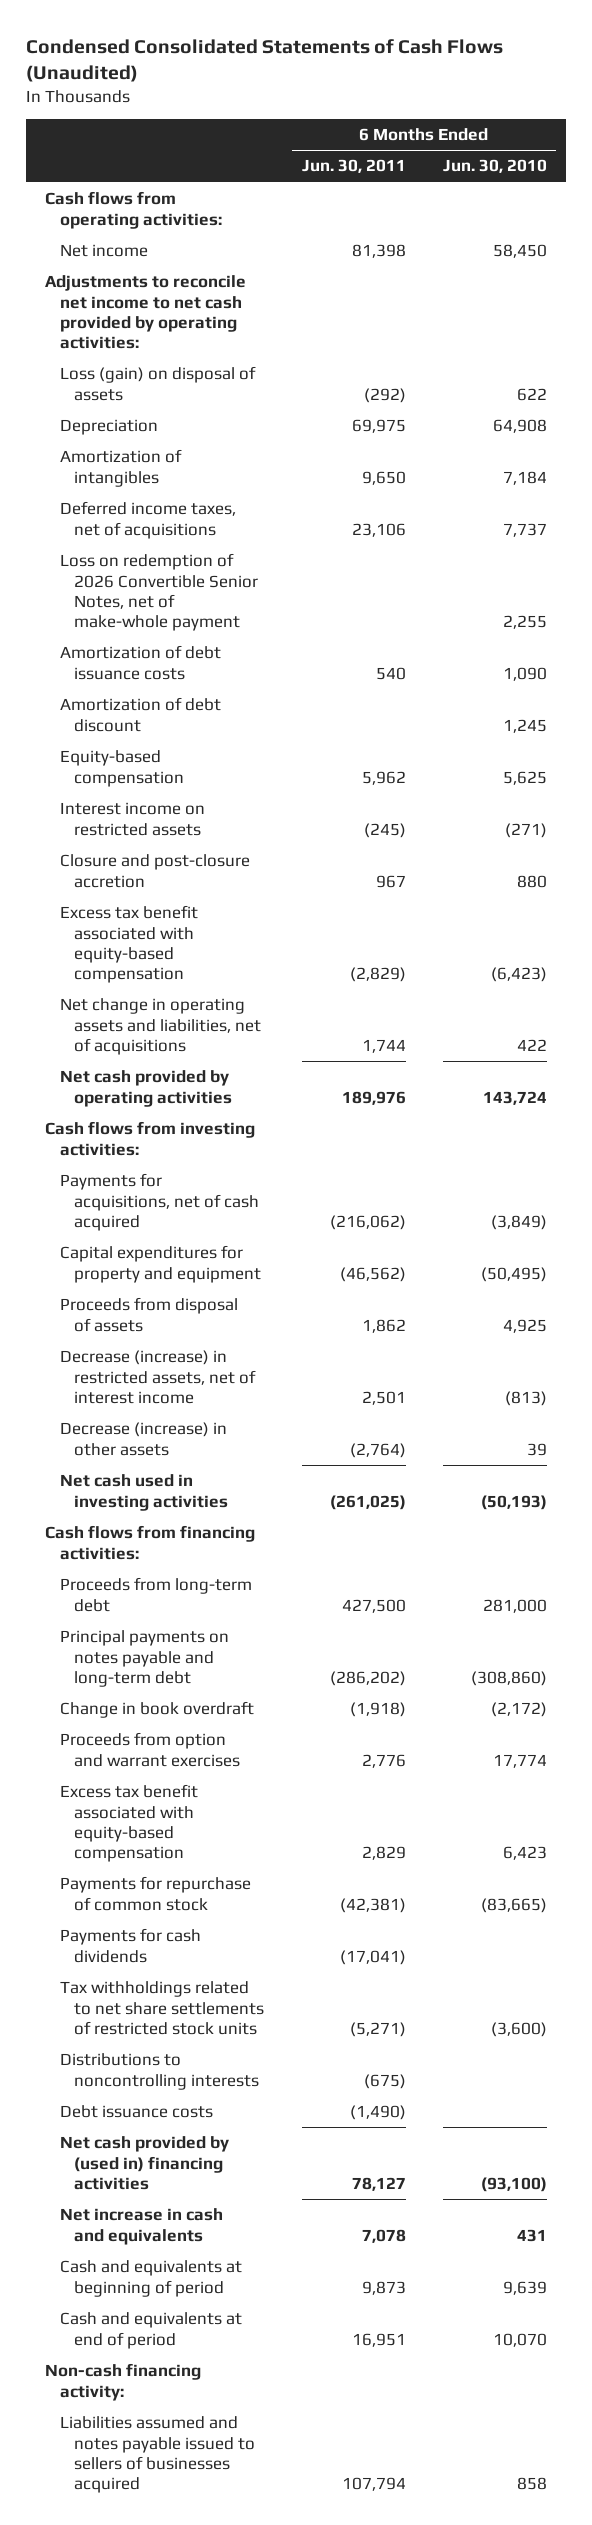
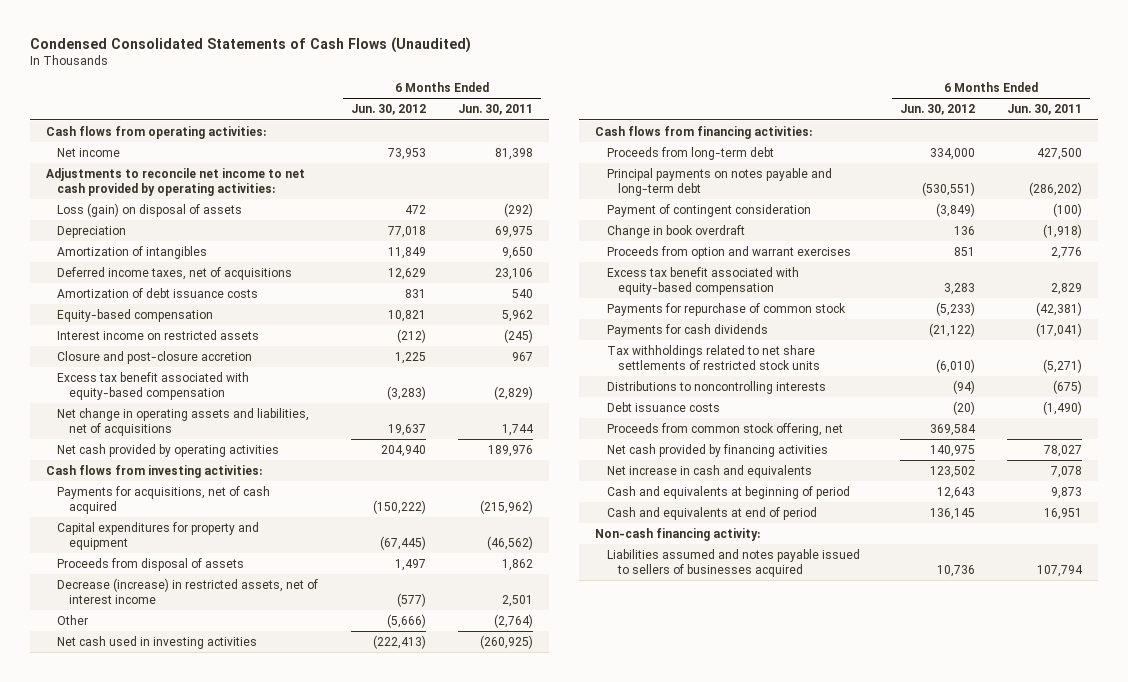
[443,159,548,174] Jun. 30, 2010 -> none
none -> [350,104,426,116] Jun. 30, 2012
[59,553,259,632] Loss on redemption of 2026 Convertible Senior Notes, net of make-whole payment -> none
[59,697,221,732] Amortization of debt discount -> none
[329,1214,406,1230] (216,062) -> [479,499,533,514] (215,962)
[59,1422,227,1456] Decrease (increase) in other assets -> [57,614,89,625] Other
[329,1494,406,1510] (261,025) -> [479,634,533,649] (260,925)
none -> [606,203,811,217] Payment of contingent consideration
none -> [606,422,843,436] Proceeds from common stock offering, net
[59,2136,229,2190] Net cash provided by (used in) financing activities -> [606,443,828,457] Net cash provided by financing activities
[351,2176,406,2191] 78,127 -> [1043,444,1082,457] 78,027

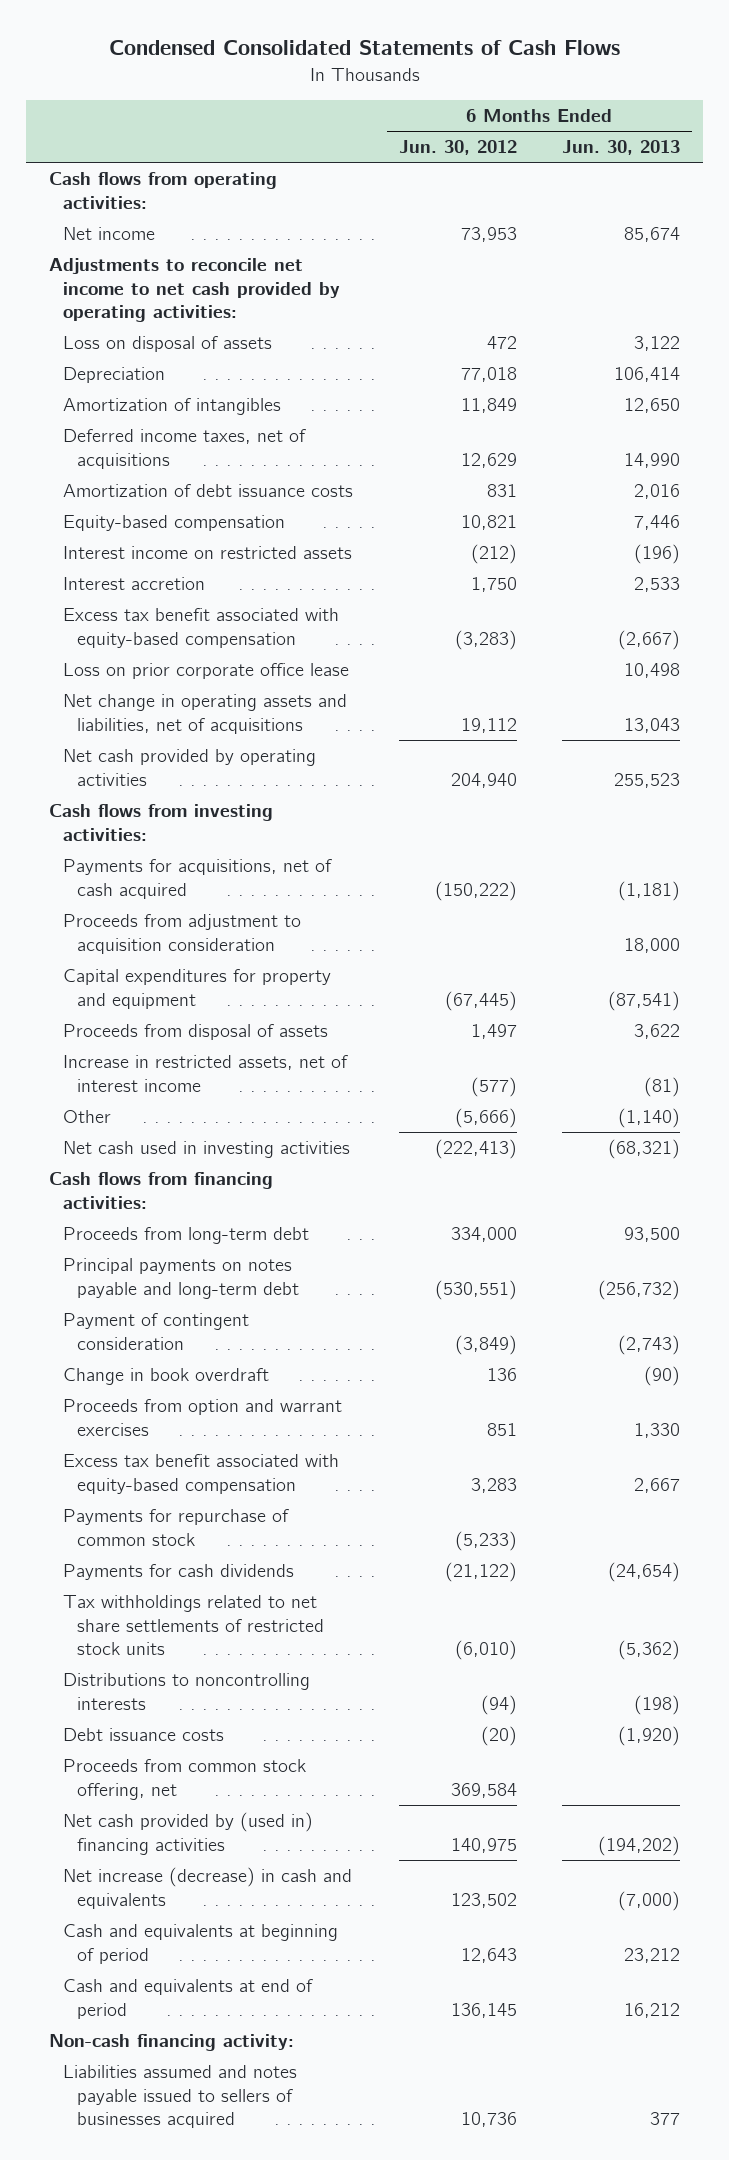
[30,36,472,53] Condensed Consolidated Statements of Cash Flows (Unaudited) -> [108,40,620,56] Condensed Consolidated Statements of Cash Flows
[457,104,533,116] Jun. 30, 2011 -> none
none -> [562,140,681,156] Jun. 30, 2013
[57,202,243,217] Loss (gain) on disposal of assets -> [62,336,272,353] Loss on disposal of assets
[57,350,253,364] Closure and post-closure accretion -> none
none -> [62,577,205,591] Interest accretion
none -> [62,663,349,680] Loss on prior corporate office lease
[387,423,426,436] 19,637 -> [460,717,517,733] 19,112
none -> [62,914,301,954] Proceeds from adjustment to acquisition consideration
[57,577,319,604] Decrease (increase) in restricted assets, net of interest income -> [62,1055,348,1092] Increase in restricted assets, net of interest income
[606,443,828,457] Net cash provided by financing activities -> [62,1812,313,1855] Net cash provided by (used in) financing activities
[606,464,812,478] Net increase in cash and equivalents -> [62,1867,352,1909] Net increase (decrease) in cash and equivalents

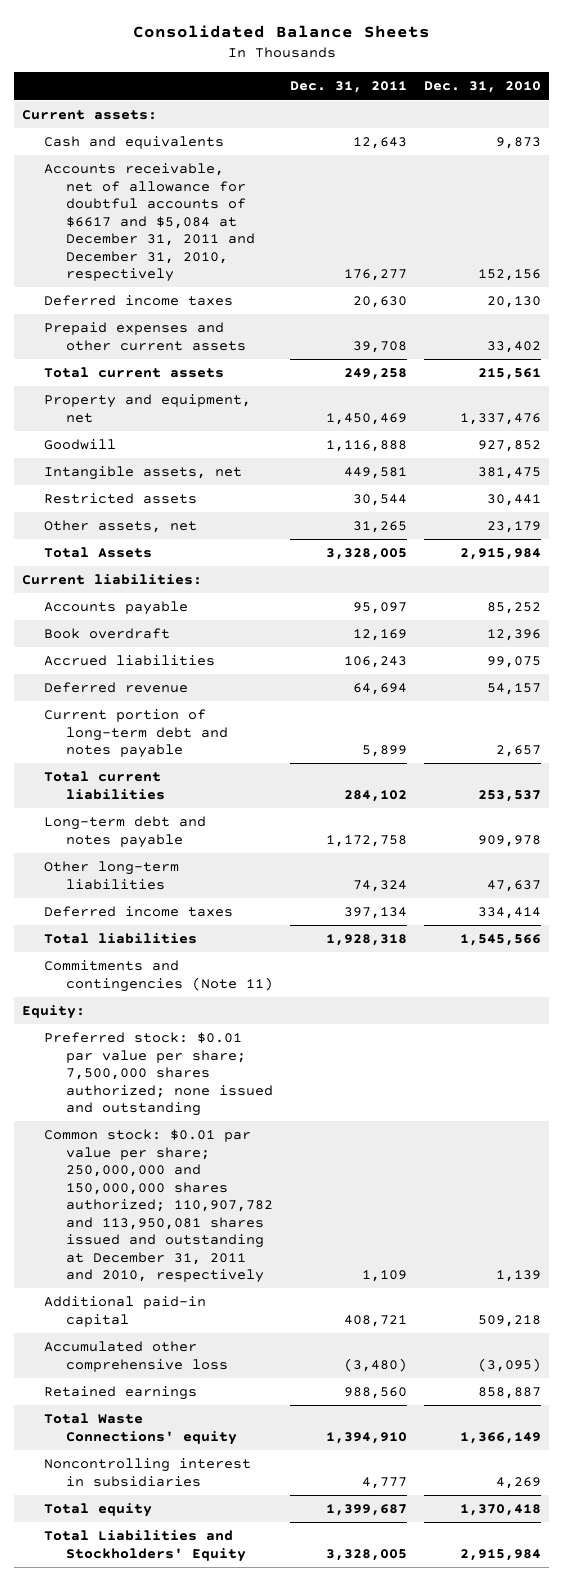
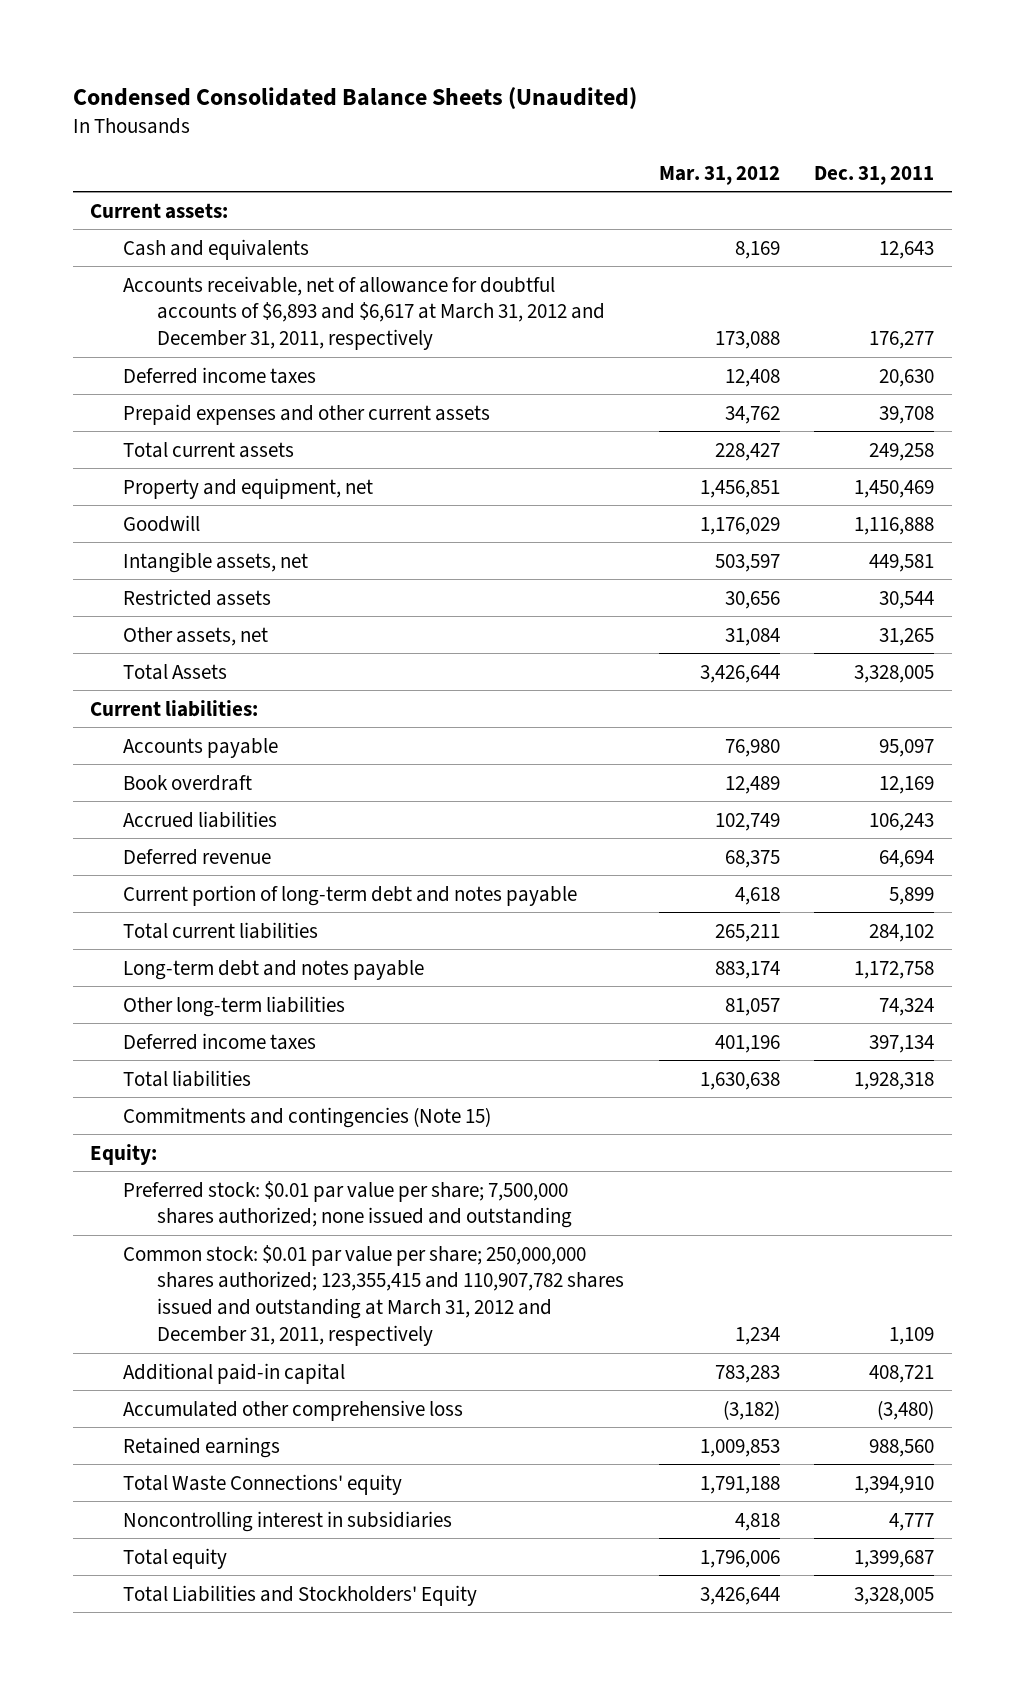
[132,25,430,39] Consolidated Balance Sheets -> [72,87,637,110] Condensed Consolidated Balance Sheets (Unaudited)
[423,81,541,94] Dec. 31, 2010 -> none
none -> [658,165,780,185] Mar. 31, 2012
[43,162,255,283] Accounts receivable, net of allowance for doubtful accounts of $6617 and $5,084 at December 31, 2011 and December 31, 2010, respectively -> [123,275,605,351] Accounts receivable, net of allowance for doubtful accounts of $6,893 and $6,617 at March 31, 2012 and December 31, 2011, respectively
[43,959,273,992] Commitments and contingencies (Note 11) -> [123,1106,492,1128] Commitments and contingencies (Note 15)
[43,1128,273,1284] Common stock: $0.01 par value per share; 250,000,000 and 150,000,000 shares authorized; 110,907,782 and 113,950,081 shares issued and outstanding at December 31, 2011 and 2010, respectively -> [123,1244,624,1346] Common stock: $0.01 par value per share; 250,000,000 shares authorized; 123,355,415 and 110,907,782 shares issued and outstanding at March 31, 2012 and December 31, 2011, respectively

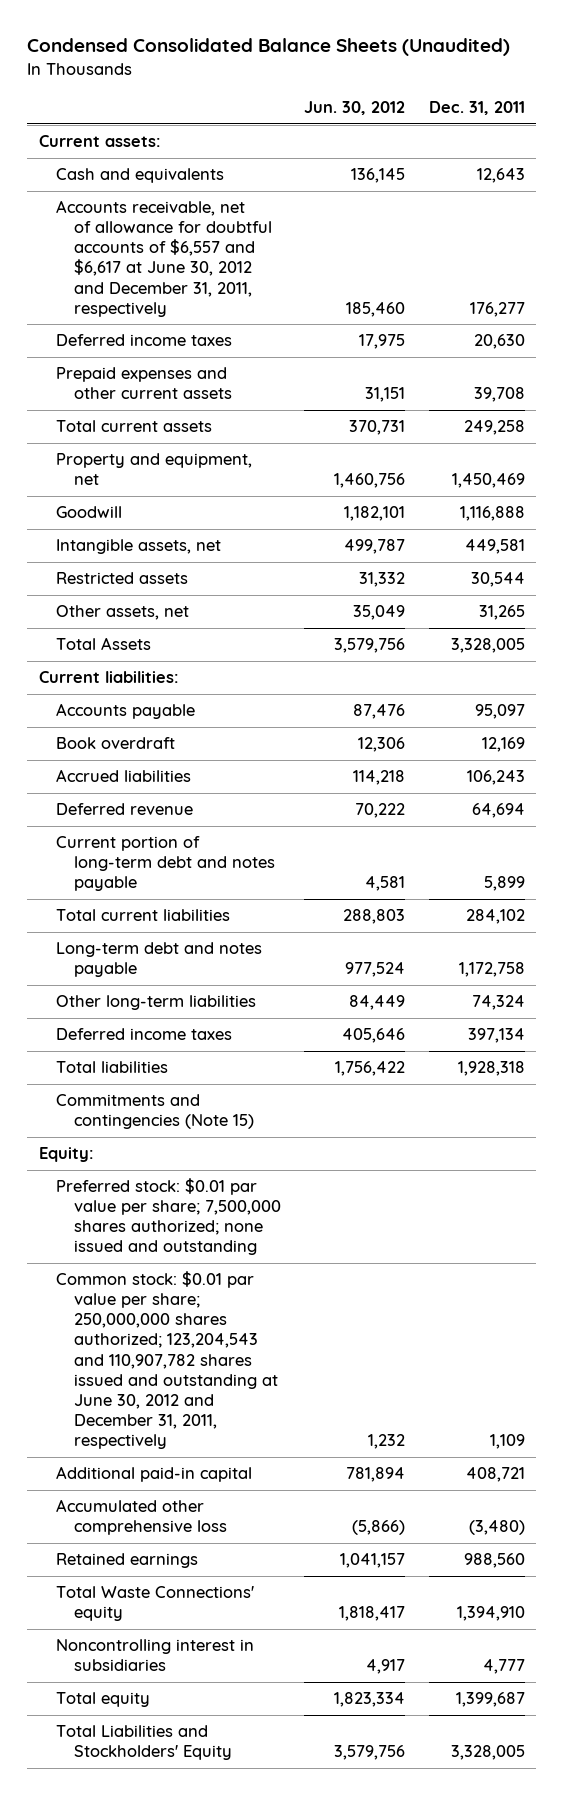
[658,165,780,185] Mar. 31, 2012 -> none
none -> [304,101,406,116] Jun. 30, 2012
[123,275,605,351] Accounts receivable, net of allowance for doubtful accounts of $6,893 and $6,617 at March 31, 2012 and December 31, 2011, respectively -> [56,200,272,317] Accounts receivable, net of allowance for doubtful accounts of $6,557 and $6,617 at June 30, 2012 and December 31, 2011, respectively
[123,1244,624,1346] Common stock: $0.01 par value per share; 250,000,000 shares authorized; 123,355,415 and 110,907,782 shares issued and outstanding at March 31, 2012 and December 31, 2011, respectively -> [56,1271,278,1449] Common stock: $0.01 par value per share; 250,000,000 shares authorized; 123,204,543 and 110,907,782 shares issued and outstanding at June 30, 2012 and December 31, 2011, respectively

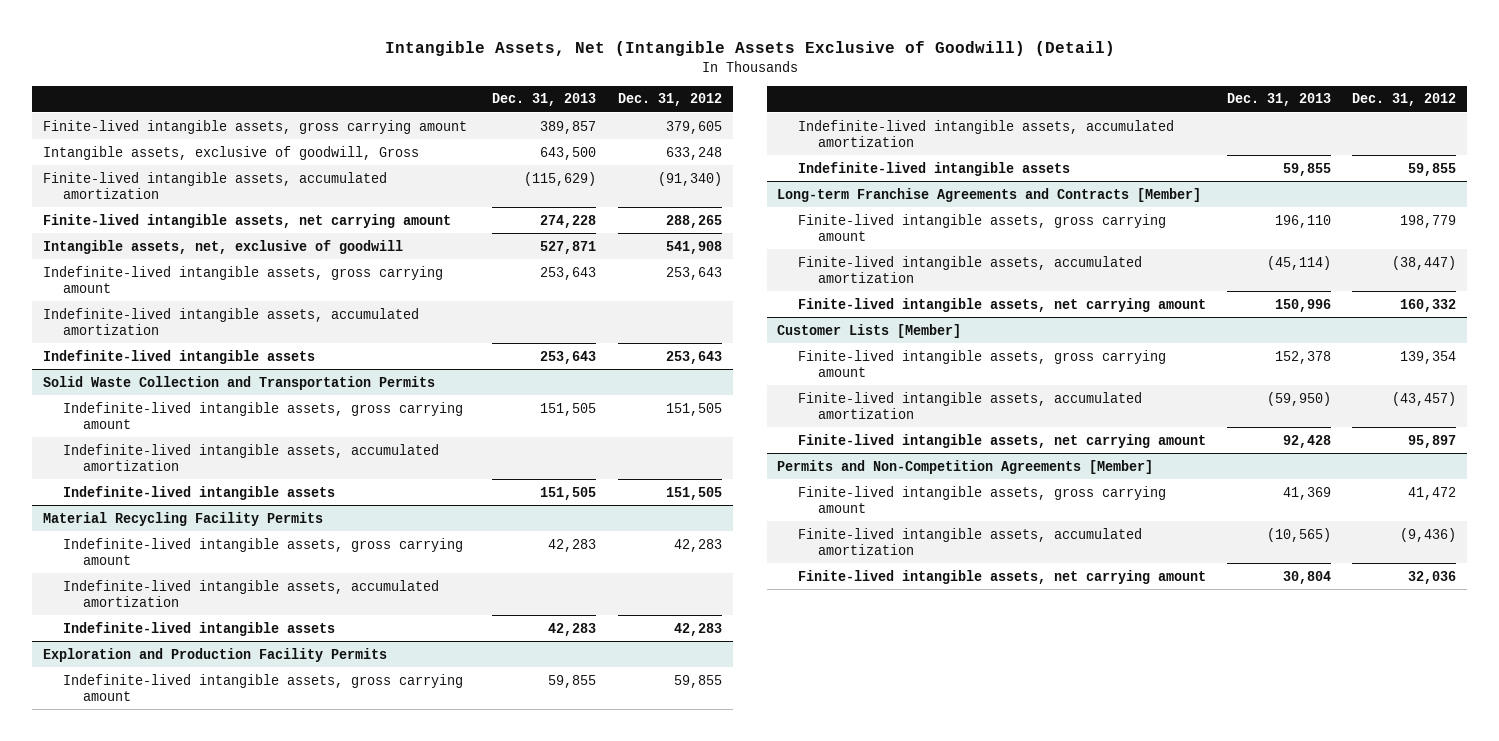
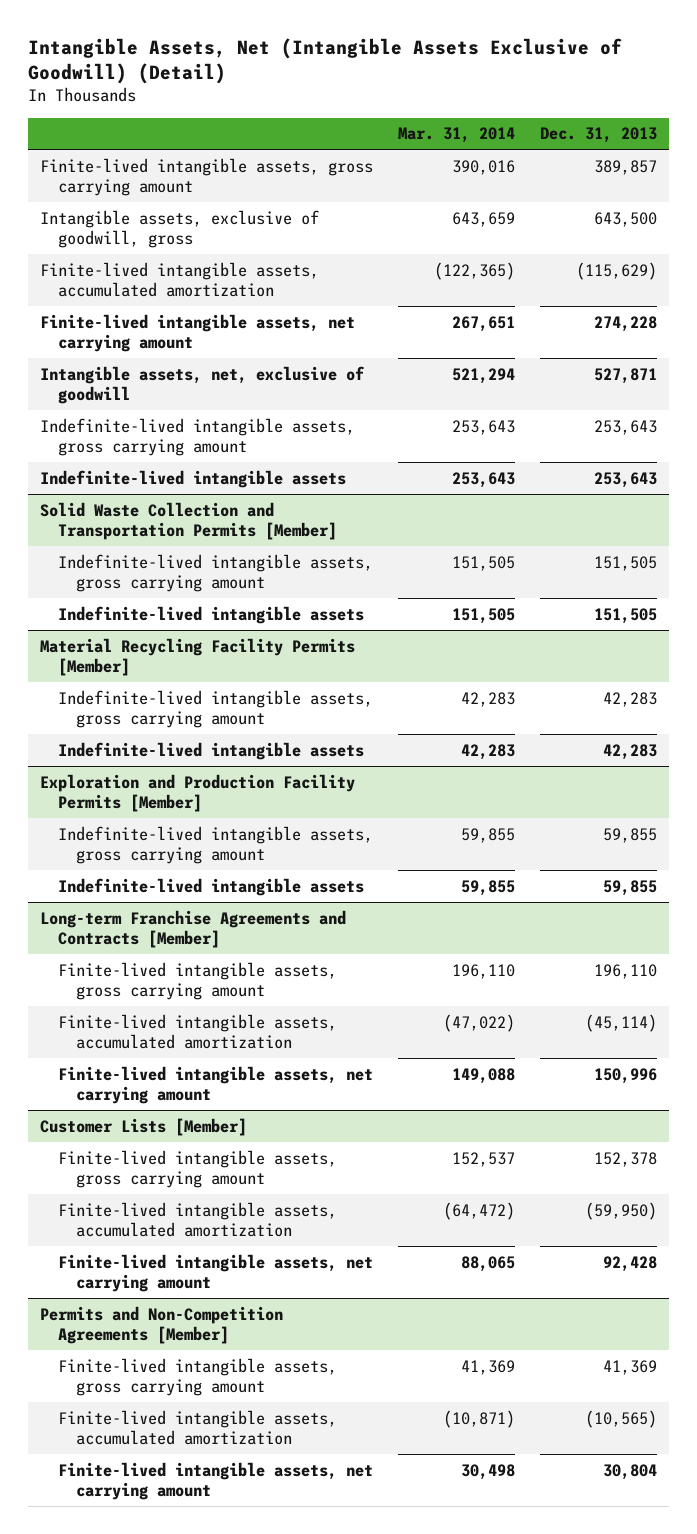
[617,93,722,107] Dec. 31, 2012 -> none
none -> [397,127,515,144] Mar. 31, 2014
[42,145,419,160] Intangible assets, exclusive of goodwill, Gross -> [40,209,320,248] Intangible assets, exclusive of goodwill, gross
[42,307,419,335] Indefinite-lived intangible assets, accumulated amortization -> none
[42,375,435,390] Solid Waste Collection and Transportation Permits -> [40,501,338,540] Solid Waste Collection and Transportation Permits [Member]
[63,443,440,471] Indefinite-lived intangible assets, accumulated amortization -> none
[42,511,323,526] Material Recycling Facility Permits -> [40,637,356,676] Material Recycling Facility Permits [Member]
[63,579,440,607] Indefinite-lived intangible assets, accumulated amortization -> none
[42,647,387,662] Exploration and Production Facility Permits -> [40,773,356,812] Exploration and Production Facility Permits [Member]
[797,119,1174,147] Indefinite-lived intangible assets, accumulated amortization -> none

